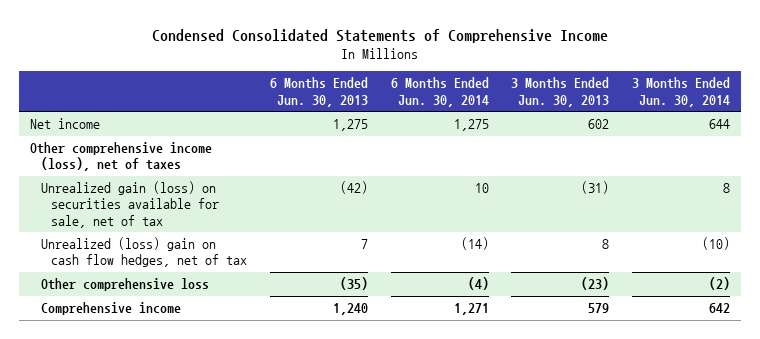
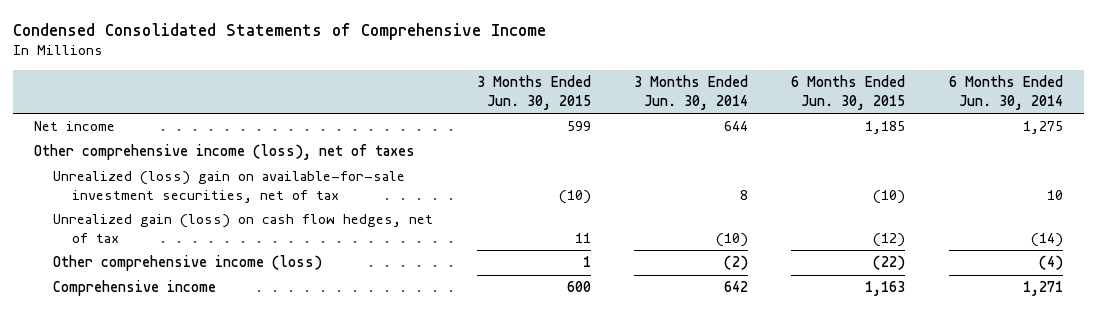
[269,77,368,107] 6 Months Ended Jun. 30, 2013 -> none
[511,77,610,107] 3 Months Ended Jun. 30, 2013 -> none
none -> [476,75,591,110] 3 Months Ended Jun. 30, 2015
none -> [791,75,906,110] 6 Months Ended Jun. 30, 2015
[40,181,220,228] Unrealized gain (loss) on securities available for sale, net of tax -> [53,171,406,203] Unrealized (loss) gain on available-for-sale investment securities, net of tax
[40,237,248,268] Unrealized (loss) gain on cash flow hedges, net of tax -> [53,214,434,243] Unrealized gain (loss) on cash flow hedges, net of tax
[40,278,209,292] Other comprehensive loss -> [53,255,323,272] Other comprehensive income (loss)

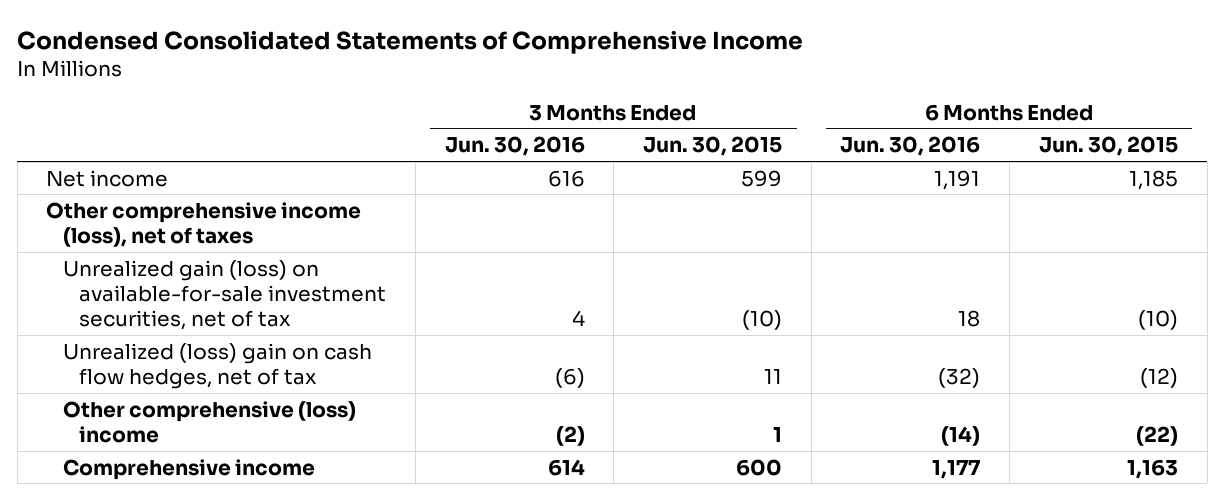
[633,75,748,110] 3 Months Ended Jun. 30, 2014 -> none
[948,75,1063,110] 6 Months Ended Jun. 30, 2014 -> none
none -> [444,136,585,157] Jun. 30, 2016
none -> [840,136,981,157] Jun. 30, 2016
[53,171,406,203] Unrealized (loss) gain on available-for-sale investment securities, net of tax -> [62,259,387,331] Unrealized gain (loss) on available-for-sale investment securities, net of tax
[53,214,434,243] Unrealized gain (loss) on cash flow hedges, net of tax -> [62,342,372,389] Unrealized (loss) gain on cash flow hedges, net of tax
[53,255,323,272] Other comprehensive income (loss) -> [62,400,356,443] Other comprehensive (loss) income

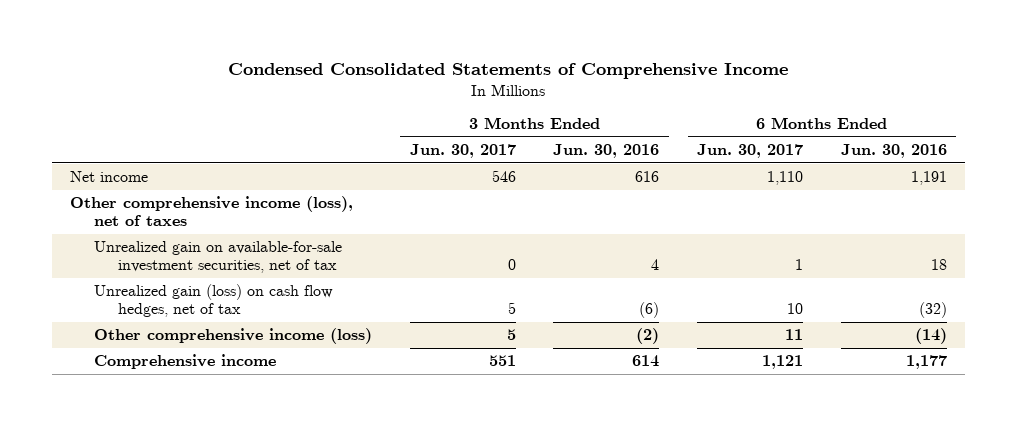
[643,136,783,157] Jun. 30, 2015 -> none
[1038,136,1178,157] Jun. 30, 2015 -> none
none -> [409,143,516,158] Jun. 30, 2017
none -> [696,143,803,158] Jun. 30, 2017
[62,259,387,331] Unrealized gain (loss) on available-for-sale investment securities, net of tax -> [94,241,343,274] Unrealized gain on available-for-sale investment securities, net of tax
[62,342,372,389] Unrealized (loss) gain on cash flow hedges, net of tax -> [94,284,334,318] Unrealized gain (loss) on cash flow hedges, net of tax
[62,400,356,443] Other comprehensive (loss) income -> [94,328,373,345] Other comprehensive income (loss)

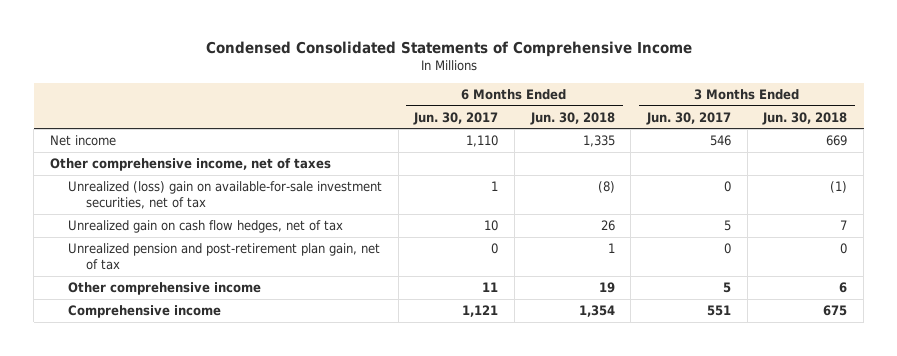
[553,143,660,158] Jun. 30, 2016 -> none
[840,143,947,158] Jun. 30, 2016 -> none
none -> [529,111,615,125] Jun. 30, 2018
none -> [762,111,848,125] Jun. 30, 2018
[70,196,354,227] Other comprehensive income (loss), net of taxes -> [49,157,331,171] Other comprehensive income, net of taxes
[94,241,343,274] Unrealized gain on available-for-sale investment securities, net of tax -> [67,180,382,210] Unrealized (loss) gain on available-for-sale investment securities, net of tax
[94,284,334,318] Unrealized gain (loss) on cash flow hedges, net of tax -> [67,219,343,233] Unrealized gain on cash flow hedges, net of tax
none -> [67,242,380,271] Unrealized pension and post-retirement plan gain, net of tax
[94,328,373,345] Other comprehensive income (loss) -> [67,281,261,295] Other comprehensive income

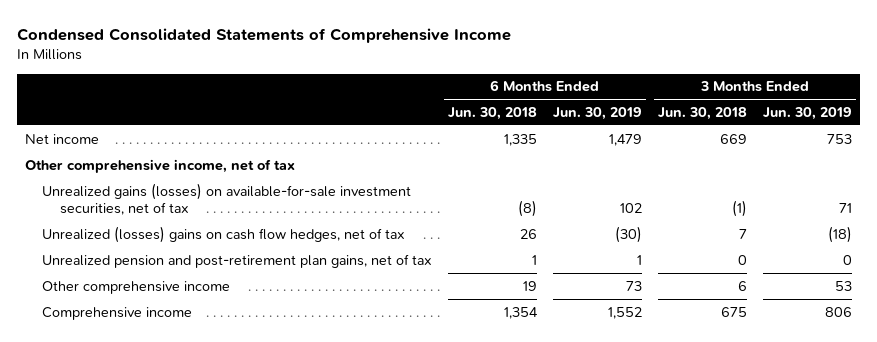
[413,111,499,125] Jun. 30, 2017 -> none
[646,111,732,125] Jun. 30, 2017 -> none
none -> [553,106,643,120] Jun. 30, 2019
none -> [763,106,853,120] Jun. 30, 2019
[49,157,331,171] Other comprehensive income, net of taxes -> [25,158,296,173] Other comprehensive income, net of tax
[67,180,382,210] Unrealized (loss) gain on available-for-sale investment securities, net of tax -> [42,182,412,216] Unrealized gains (losses) on available-for-sale investment securities, net of tax
[67,219,343,233] Unrealized gain on cash flow hedges, net of tax -> [42,225,406,243] Unrealized (losses) gains on cash flow hedges, net of tax
[67,242,380,271] Unrealized pension and post-retirement plan gain, net of tax -> [42,253,433,268] Unrealized pension and post-retirement plan gains, net of tax

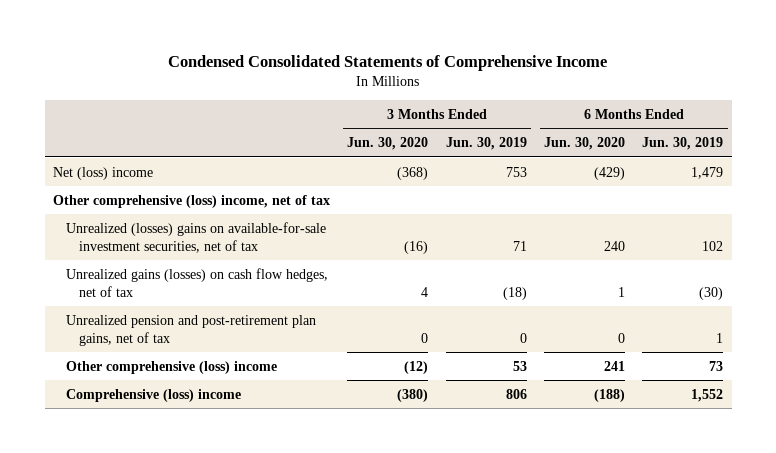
[448,106,538,120] Jun. 30, 2018 -> none
[658,106,748,120] Jun. 30, 2018 -> none
none -> [347,137,429,151] Jun. 30, 2020
none -> [543,137,625,151] Jun. 30, 2020
[25,133,100,144] Net income -> [53,166,154,180] Net (loss) income
[25,158,296,173] Other comprehensive income, net of tax -> [53,194,331,208] Other comprehensive (loss) income, net of tax
[42,182,412,216] Unrealized gains (losses) on available-for-sale investment securities, net of tax -> [66,221,327,253] Unrealized (losses) gains on available-for-sale investment securities, net of tax
[42,225,406,243] Unrealized (losses) gains on cash flow hedges, net of tax -> [66,267,329,297] Unrealized gains (losses) on cash flow hedges, net of tax
[42,280,231,294] Other comprehensive income -> [66,360,278,374] Other comprehensive (loss) income
[42,306,193,320] Comprehensive income -> [66,388,242,402] Comprehensive (loss) income

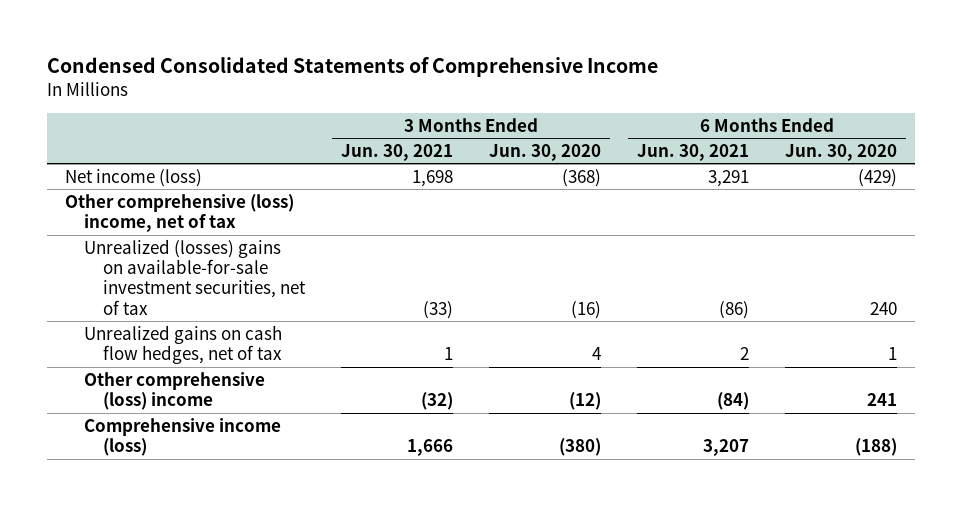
[445,137,527,151] Jun. 30, 2019 -> none
[642,137,724,151] Jun. 30, 2019 -> none
none -> [341,143,454,161] Jun. 30, 2021
none -> [637,143,750,161] Jun. 30, 2021
[53,166,154,180] Net (loss) income -> [64,168,202,187] Net income (loss)
[66,314,317,346] Unrealized pension and post-retirement plan gains, net of tax -> none
[66,267,329,297] Unrealized gains (losses) on cash flow hedges, net of tax -> [84,324,283,365] Unrealized gains on cash flow hedges, net of tax
[66,388,242,402] Comprehensive (loss) income -> [84,417,282,457] Comprehensive income (loss)

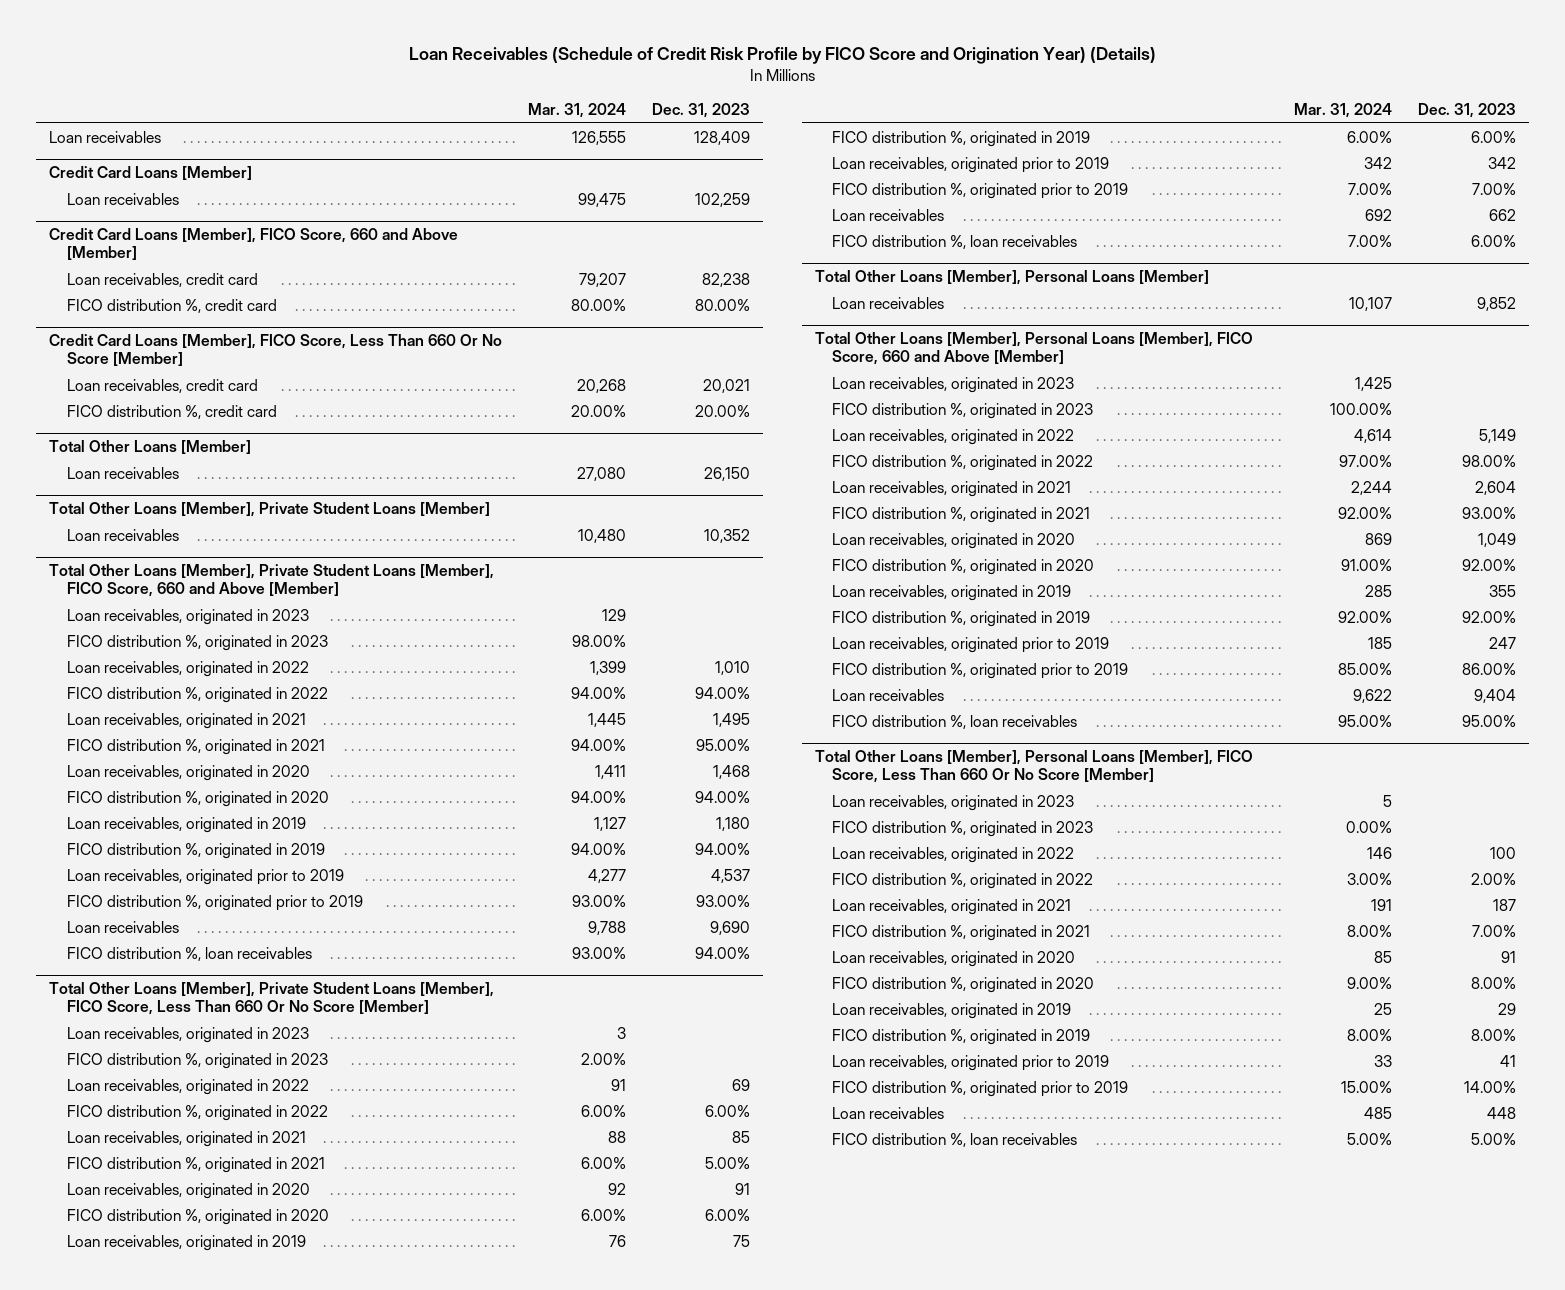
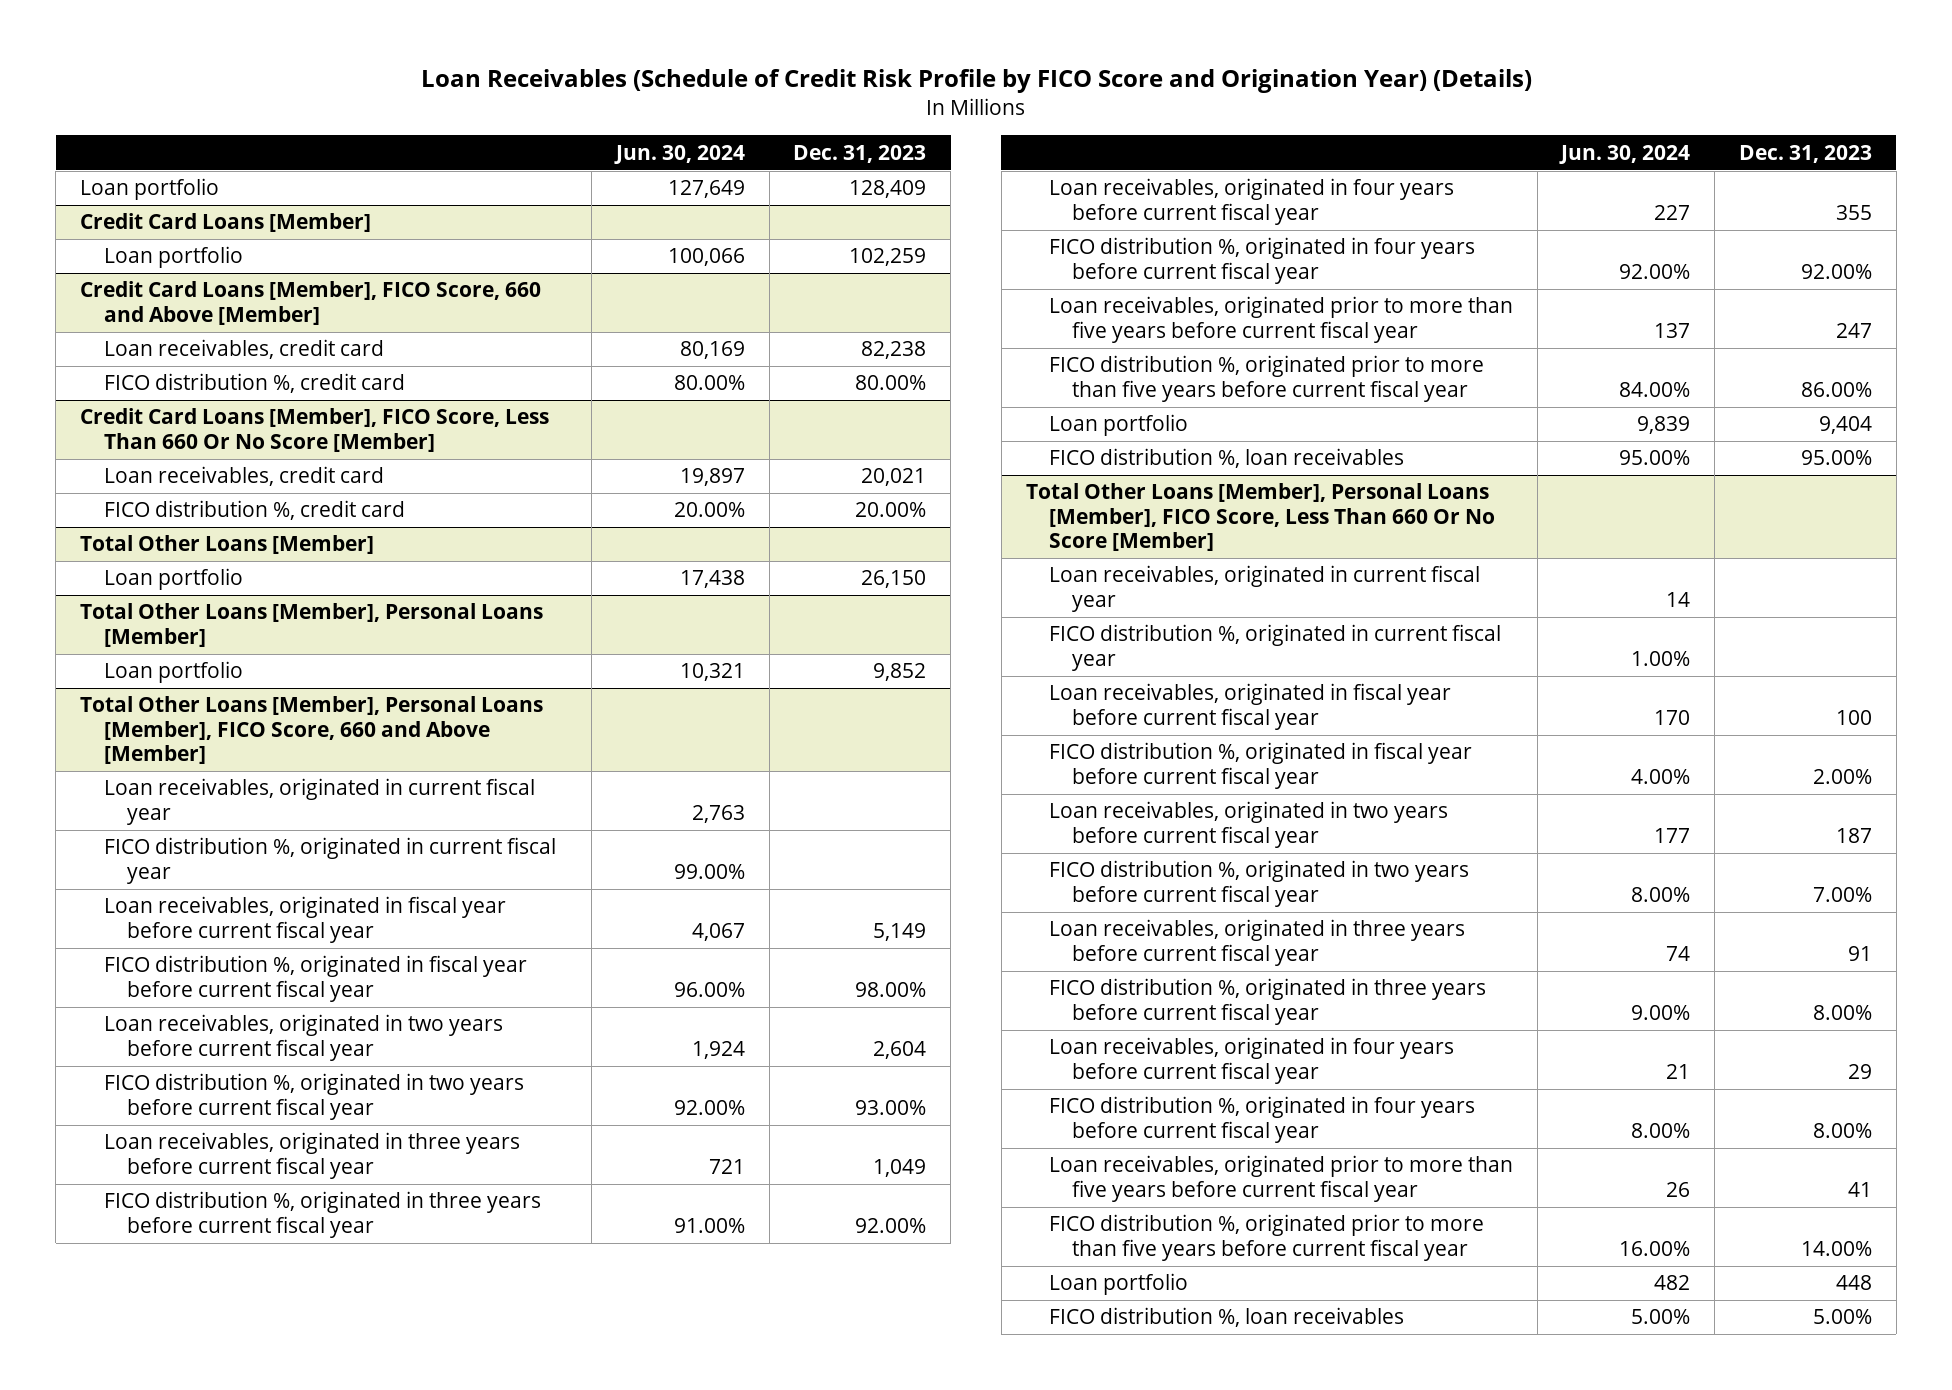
[528,103,627,119] Mar. 31, 2024 -> none
none -> [614,144,746,164] Jun. 30, 2024
[49,130,162,143] Loan receivables -> [80,178,220,201] Loan portfolio
[66,192,179,205] Loan receivables -> [103,246,243,269] Loan portfolio
[49,501,491,517] Total Other Loans [Member], Private Student Loans [Member] -> none
[66,528,179,541] Loan receivables -> none
[49,563,495,598] Total Other Loans [Member], Private Student Loans [Member], FICO Score, 660 and Above [Member] -> none
[66,608,309,625] Loan receivables, originated in 2023 -> none
[66,634,328,651] FICO distribution %, originated in 2023 -> none
[66,660,309,677] Loan receivables, originated in 2022 -> none
[66,686,328,703] FICO distribution %, originated in 2022 -> none
[66,712,306,729] Loan receivables, originated in 2021 -> none
[66,738,325,755] FICO distribution %, originated in 2021 -> none
[66,764,310,781] Loan receivables, originated in 2020 -> none
[66,790,329,807] FICO distribution %, originated in 2020 -> none
[66,816,306,833] Loan receivables, originated in 2019 -> none
[66,842,325,859] FICO distribution %, originated in 2019 -> none
[66,868,344,885] Loan receivables, originated prior to 2019 -> none
[66,894,363,911] FICO distribution %, originated prior to 2019 -> none
[66,920,179,933] Loan receivables -> none
[66,946,312,961] FICO distribution %, loan receivables -> none
[49,981,495,1016] Total Other Loans [Member], Private Student Loans [Member], FICO Score, Less Than 660 Or No Score [Member] -> none
[66,1026,309,1043] Loan receivables, originated in 2023 -> none
[66,1052,328,1069] FICO distribution %, originated in 2023 -> none
[66,1078,309,1095] Loan receivables, originated in 2022 -> none
[66,1104,328,1121] FICO distribution %, originated in 2022 -> none
[66,1130,306,1147] Loan receivables, originated in 2021 -> none
[66,1156,325,1173] FICO distribution %, originated in 2021 -> none
[66,1182,310,1199] Loan receivables, originated in 2020 -> none
[66,1208,329,1225] FICO distribution %, originated in 2020 -> none
[66,1234,306,1251] Loan receivables, originated in 2019 -> none
[832,130,1091,147] FICO distribution %, originated in 2019 -> none
[832,156,1110,173] Loan receivables, originated prior to 2019 -> none
[832,182,1129,199] FICO distribution %, originated prior to 2019 -> none
[832,208,945,221] Loan receivables -> none
[832,234,1078,249] FICO distribution %, loan receivables -> none
[66,466,179,479] Loan receivables -> [103,568,243,591] Loan portfolio
[832,296,945,309] Loan receivables -> [103,661,243,684] Loan portfolio
[832,376,1075,393] Loan receivables, originated in 2023 -> [103,778,535,825] Loan receivables, originated in current fiscal year
[832,402,1094,419] FICO distribution %, originated in 2023 -> [103,837,556,884] FICO distribution %, originated in current fiscal year
[832,428,1075,445] Loan receivables, originated in 2022 -> [103,896,506,943] Loan receivables, originated in fiscal year before current fiscal year
[832,454,1094,471] FICO distribution %, originated in 2022 -> [103,955,527,1002] FICO distribution %, originated in fiscal year before current fiscal year
[832,480,1072,497] Loan receivables, originated in 2021 -> [103,1014,503,1061] Loan receivables, originated in two years before current fiscal year
[832,506,1091,523] FICO distribution %, originated in 2021 -> [103,1073,524,1120] FICO distribution %, originated in two years before current fiscal year
[832,532,1076,549] Loan receivables, originated in 2020 -> [103,1132,520,1179] Loan receivables, originated in three years before current fiscal year
[832,558,1095,575] FICO distribution %, originated in 2020 -> [103,1191,541,1238] FICO distribution %, originated in three years before current fiscal year
[832,584,1072,601] Loan receivables, originated in 2019 -> [1049,178,1455,225] Loan receivables, originated in four years before current fiscal year
[832,610,1091,627] FICO distribution %, originated in 2019 -> [1049,237,1476,284] FICO distribution %, originated in four years before current fiscal year
[832,636,1110,653] Loan receivables, originated prior to 2019 -> [1049,296,1514,343] Loan receivables, originated prior to more than five years before current fiscal year
[832,662,1129,679] FICO distribution %, originated prior to 2019 -> [1049,355,1485,402] FICO distribution %, originated prior to more than five years before current fiscal year
[832,688,945,701] Loan receivables -> [1049,414,1189,437] Loan portfolio
[832,794,1075,811] Loan receivables, originated in 2023 -> [1049,565,1481,612] Loan receivables, originated in current fiscal year
[832,820,1094,837] FICO distribution %, originated in 2023 -> [1049,624,1502,671] FICO distribution %, originated in current fiscal year
[832,846,1075,863] Loan receivables, originated in 2022 -> [1049,683,1452,730] Loan receivables, originated in fiscal year before current fiscal year
[832,872,1094,889] FICO distribution %, originated in 2022 -> [1049,742,1473,789] FICO distribution %, originated in fiscal year before current fiscal year
[832,898,1072,915] Loan receivables, originated in 2021 -> [1049,801,1449,848] Loan receivables, originated in two years before current fiscal year
[832,924,1091,941] FICO distribution %, originated in 2021 -> [1049,860,1470,907] FICO distribution %, originated in two years before current fiscal year
[832,950,1076,967] Loan receivables, originated in 2020 -> [1049,919,1466,966] Loan receivables, originated in three years before current fiscal year
[832,976,1095,993] FICO distribution %, originated in 2020 -> [1049,978,1487,1025] FICO distribution %, originated in three years before current fiscal year
[832,1002,1072,1019] Loan receivables, originated in 2019 -> [1049,1037,1455,1084] Loan receivables, originated in four years before current fiscal year
[832,1028,1091,1045] FICO distribution %, originated in 2019 -> [1049,1096,1476,1143] FICO distribution %, originated in four years before current fiscal year
[832,1054,1110,1071] Loan receivables, originated prior to 2019 -> [1049,1155,1514,1202] Loan receivables, originated prior to more than five years before current fiscal year
[832,1080,1129,1097] FICO distribution %, originated prior to 2019 -> [1049,1214,1485,1261] FICO distribution %, originated prior to more than five years before current fiscal year
[832,1106,945,1119] Loan receivables -> [1049,1273,1189,1296] Loan portfolio

